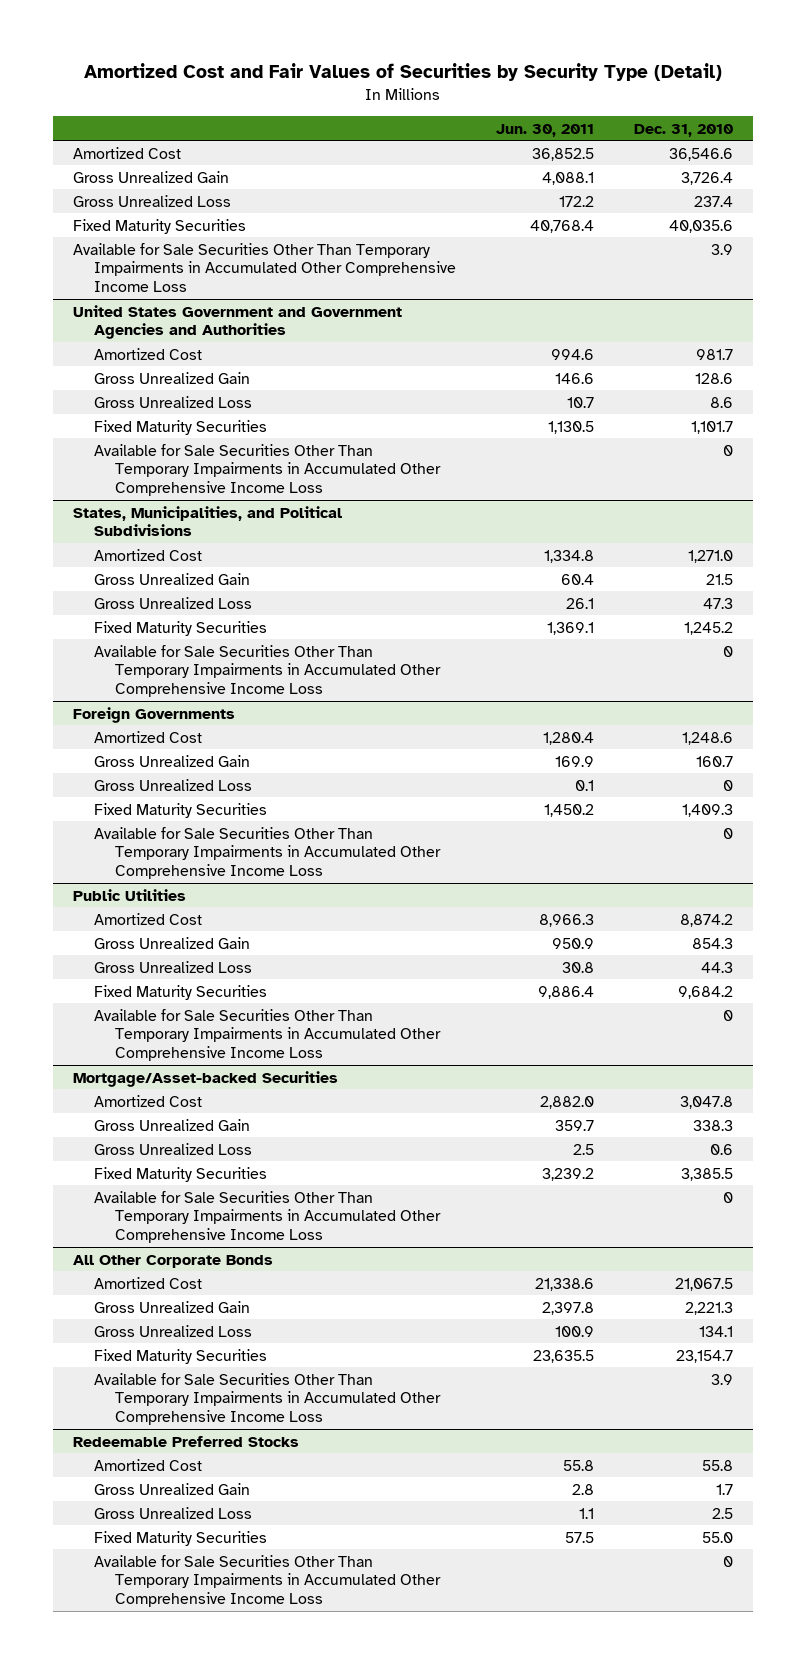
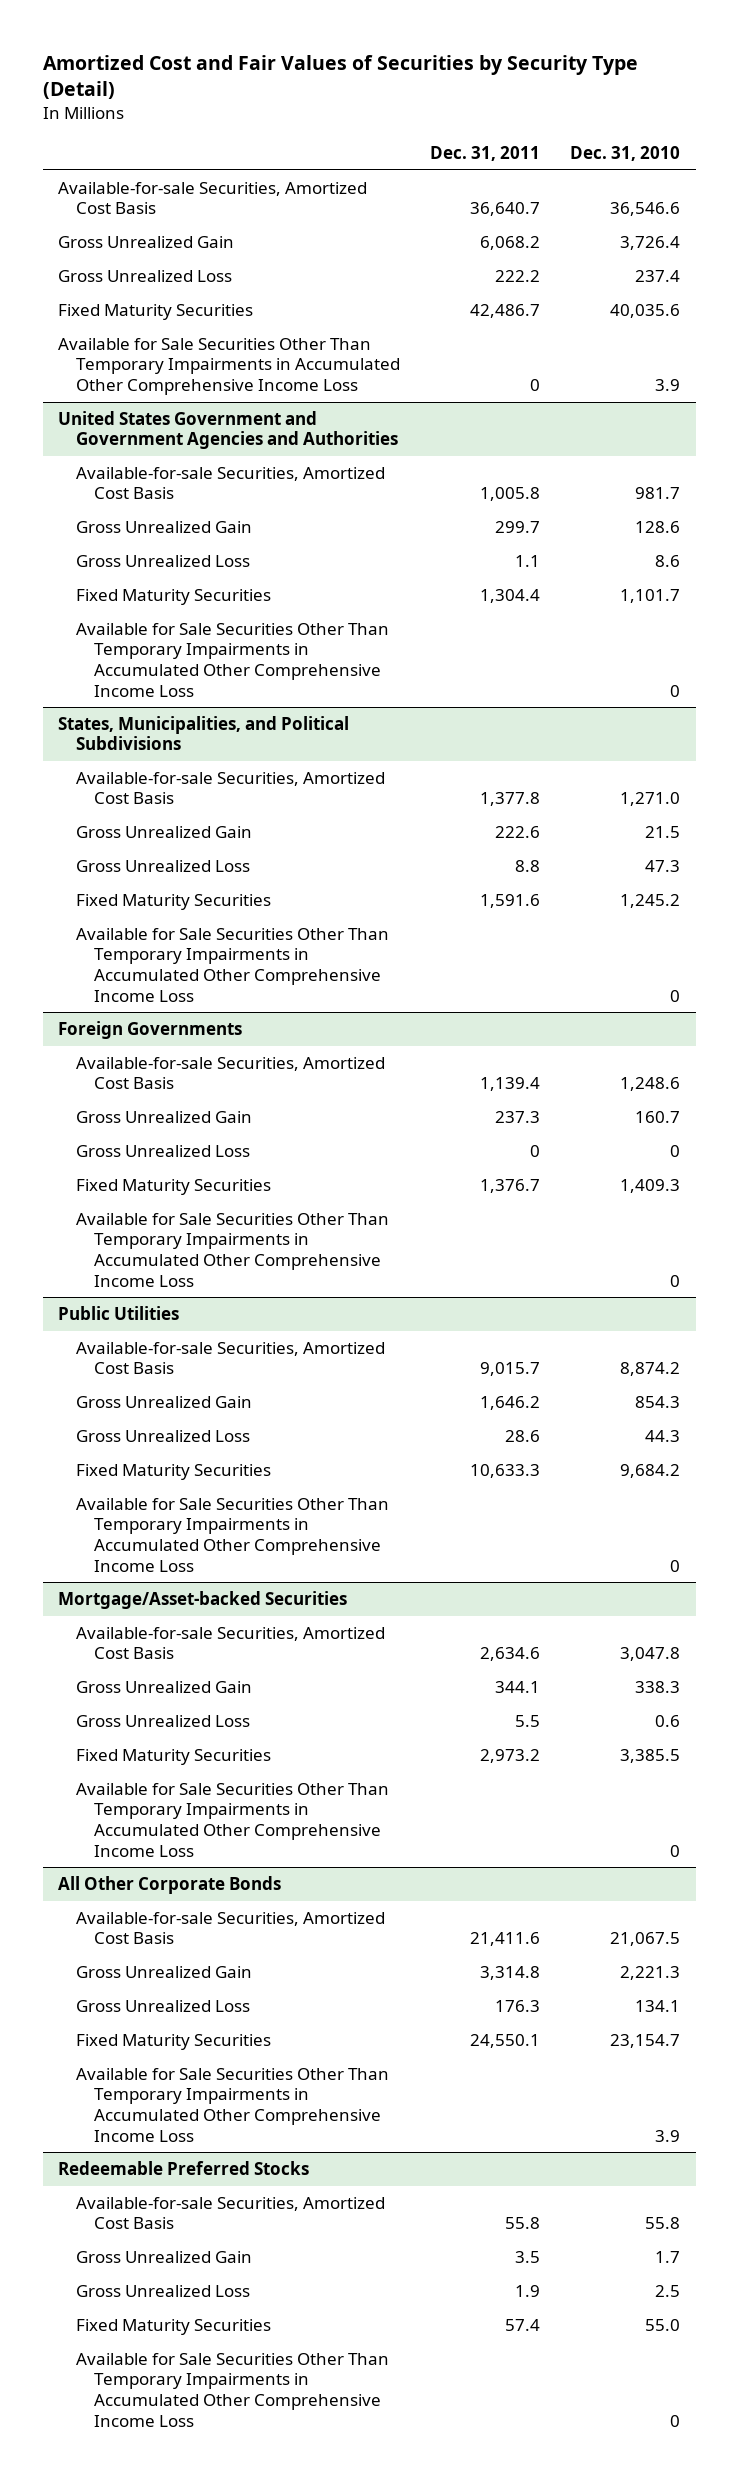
[496,123,595,137] Jun. 30, 2011 -> none
none -> [430,145,541,161] Dec. 31, 2011
[72,146,181,159] Amortized Cost -> [58,181,368,215] Available-for-sale Securities, Amortized Cost Basis
[94,347,203,360] Amortized Cost -> [76,466,386,500] Available-for-sale Securities, Amortized Cost Basis
[94,548,203,561] Amortized Cost -> [76,771,386,805] Available-for-sale Securities, Amortized Cost Basis
[94,730,203,743] Amortized Cost -> [76,1056,386,1090] Available-for-sale Securities, Amortized Cost Basis
[94,912,203,925] Amortized Cost -> [76,1341,386,1375] Available-for-sale Securities, Amortized Cost Basis
[94,1094,203,1107] Amortized Cost -> [76,1626,386,1660] Available-for-sale Securities, Amortized Cost Basis
[94,1276,203,1289] Amortized Cost -> [76,1911,386,1945] Available-for-sale Securities, Amortized Cost Basis
[94,1458,203,1471] Amortized Cost -> [76,2196,386,2230] Available-for-sale Securities, Amortized Cost Basis

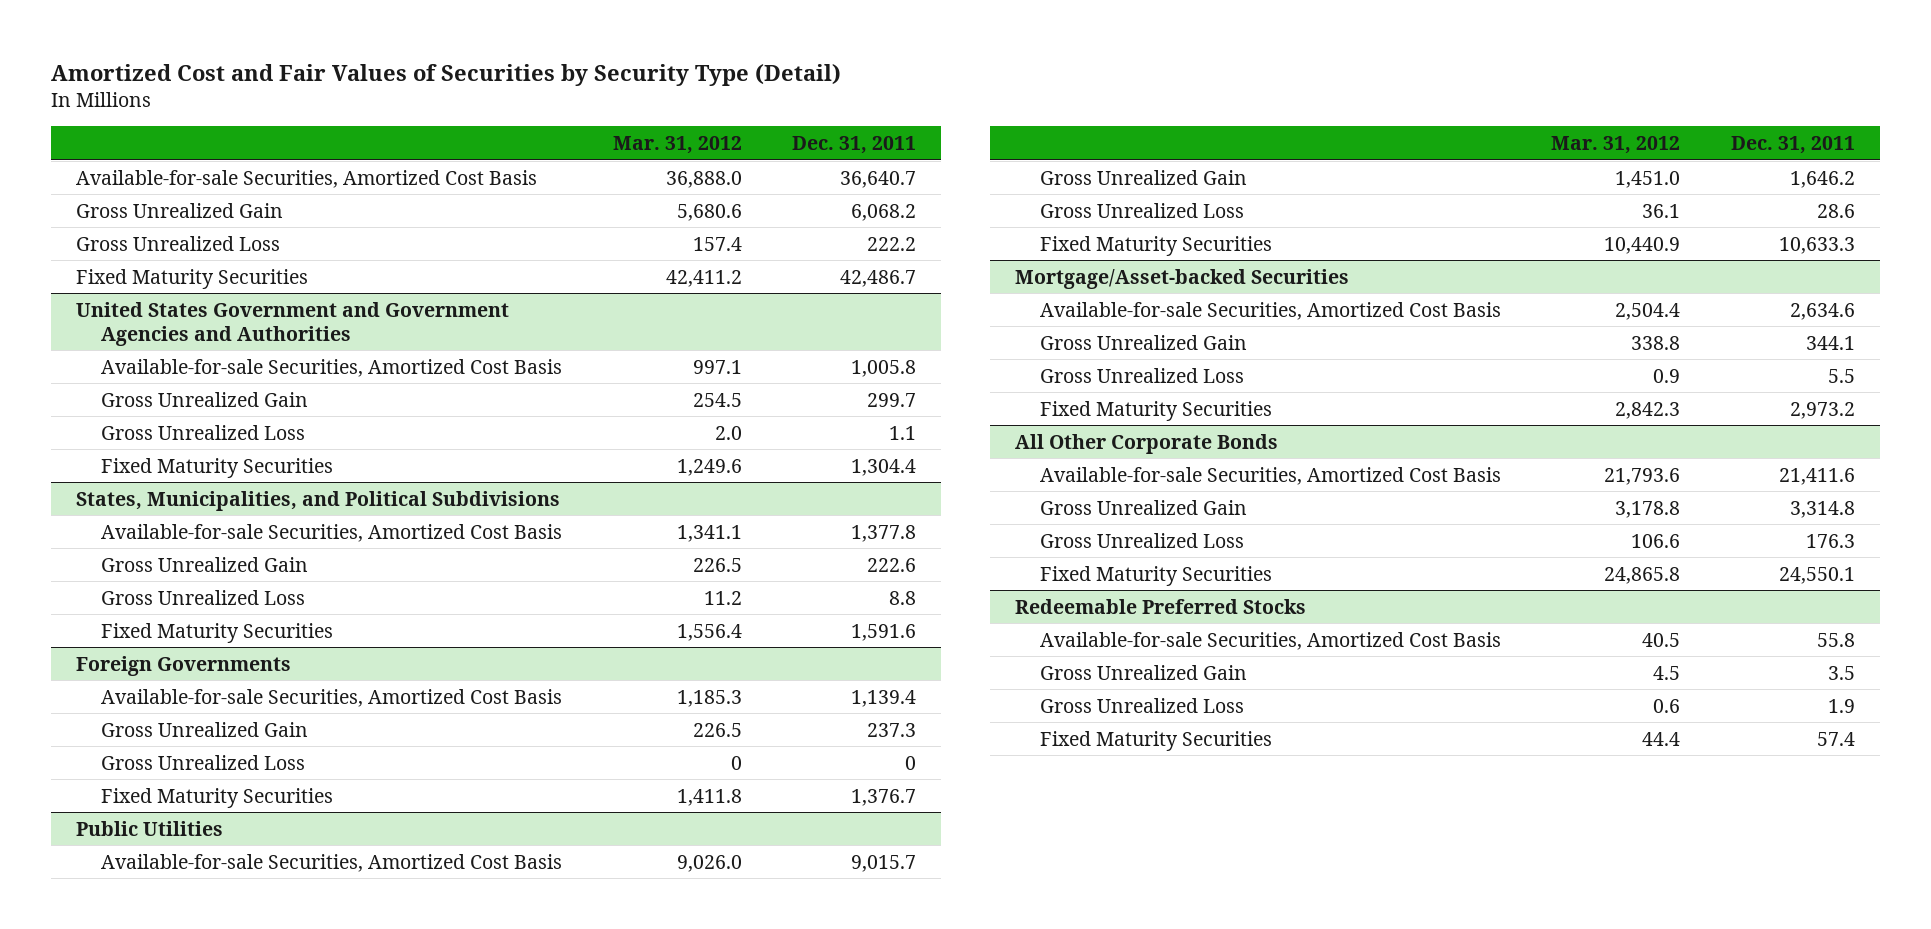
[570,145,681,161] Dec. 31, 2010 -> none
none -> [612,136,742,155] Mar. 31, 2012
[58,337,401,396] Available for Sale Securities Other Than Temporary Impairments in Accumulated Other Comprehensive Income Loss -> none
[76,622,390,697] Available for Sale Securities Other Than Temporary Impairments in Accumulated Other Comprehensive Income Loss -> none
[76,927,390,1002] Available for Sale Securities Other Than Temporary Impairments in Accumulated Other Comprehensive Income Loss -> none
[76,1212,390,1287] Available for Sale Securities Other Than Temporary Impairments in Accumulated Other Comprehensive Income Loss -> none
[76,1497,390,1572] Available for Sale Securities Other Than Temporary Impairments in Accumulated Other Comprehensive Income Loss -> none
[76,1782,390,1857] Available for Sale Securities Other Than Temporary Impairments in Accumulated Other Comprehensive Income Loss -> none
[76,2067,390,2142] Available for Sale Securities Other Than Temporary Impairments in Accumulated Other Comprehensive Income Loss -> none
[76,2352,390,2427] Available for Sale Securities Other Than Temporary Impairments in Accumulated Other Comprehensive Income Loss -> none

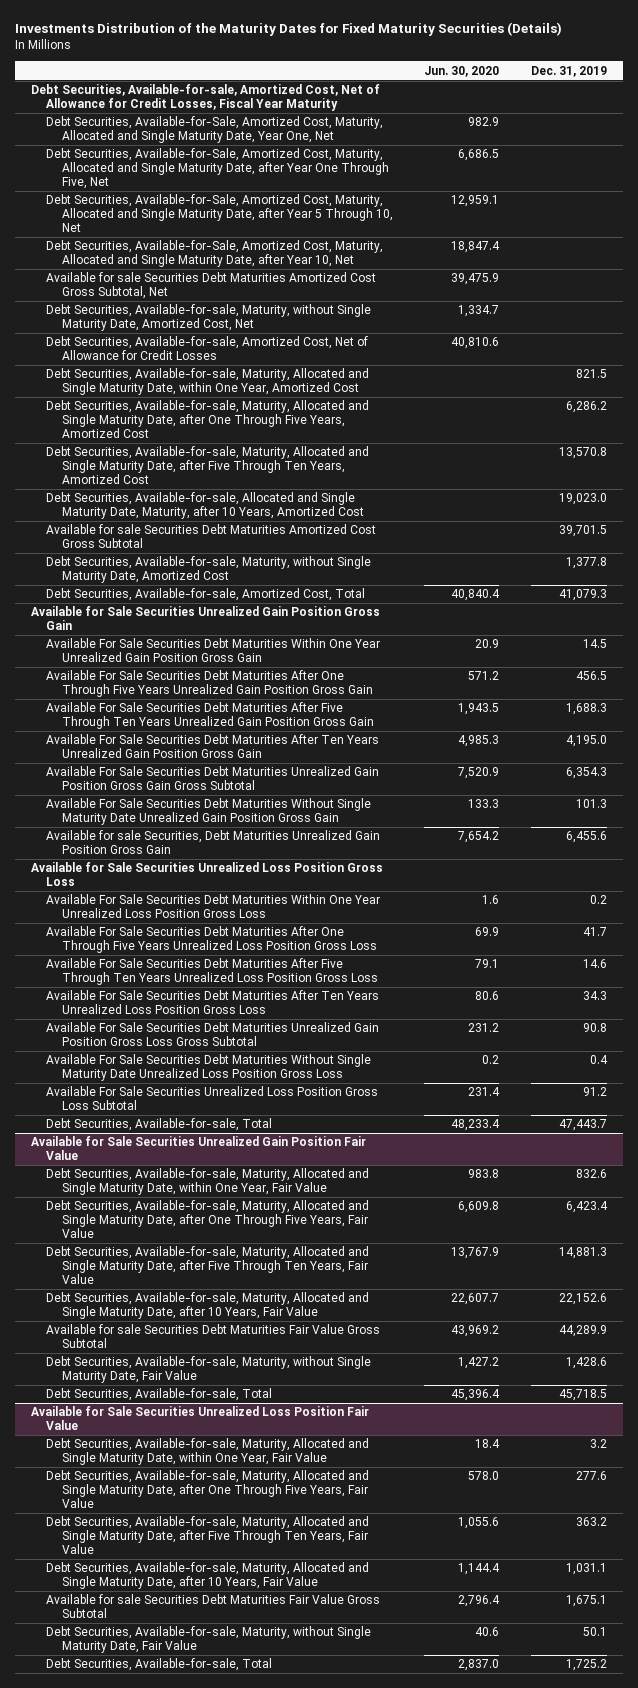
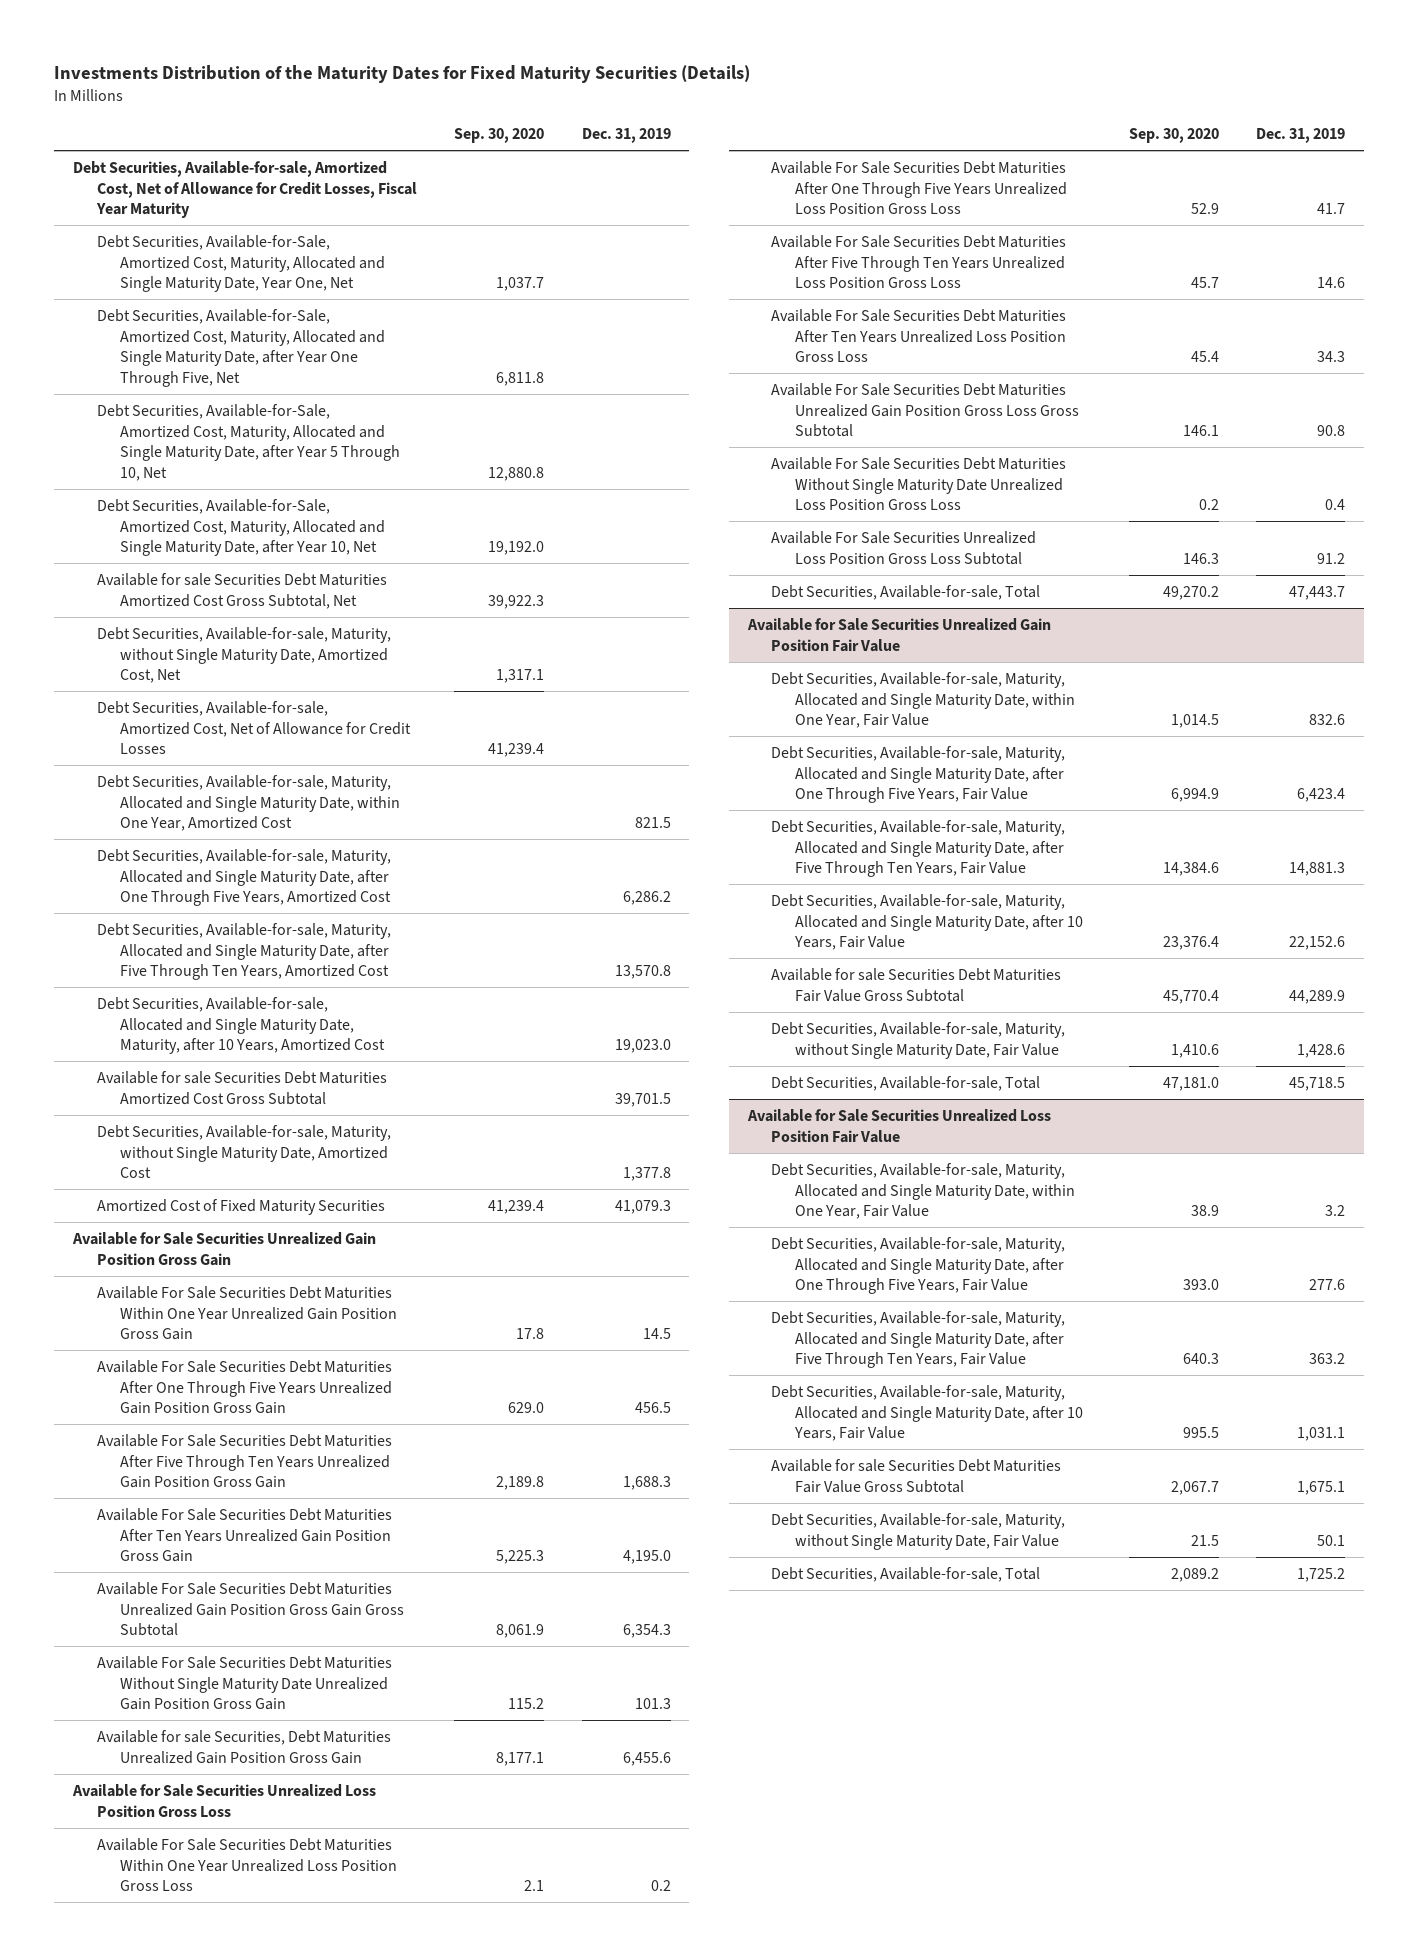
[424,65,500,77] Jun. 30, 2020 -> none
none -> [454,127,545,143] Sep. 30, 2020
[46,588,366,602] Debt Securities, Available-for-sale, Amortized Cost, Total -> [96,1198,385,1215] Amortized Cost of Fixed Maturity Securities

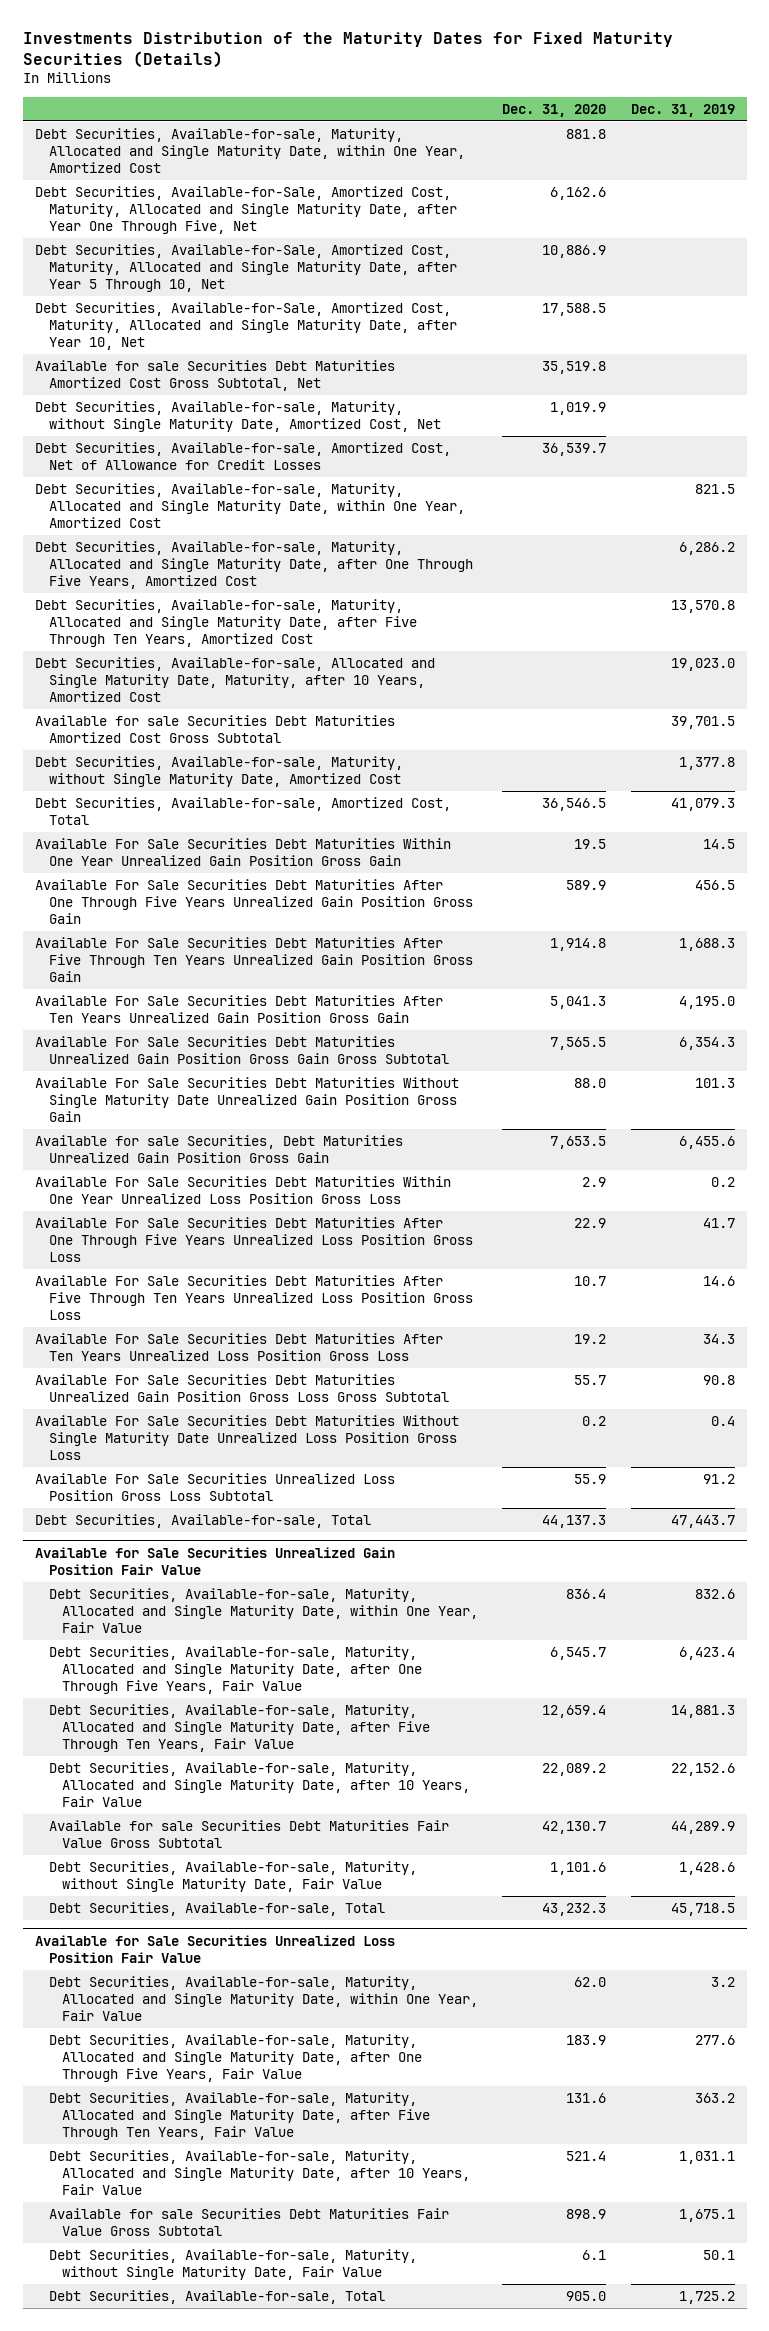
[454,127,545,143] Sep. 30, 2020 -> none
none -> [502,103,607,117] Dec. 31, 2020
[73,160,417,219] Debt Securities, Available-for-sale, Amortized Cost, Net of Allowance for Credit Losses, Fiscal Year Maturity -> none
[96,234,386,293] Debt Securities, Available-for-Sale, Amortized Cost, Maturity, Allocated and Single Maturity Date, Year One, Net -> [34,127,465,174] Debt Securities, Available-for-sale, Maturity, Allocated and Single Maturity Date, within One Year, Amortized Cost
[72,1231,377,1266] Available for Sale Securities Unrealized Gain Position Gross Gain -> none
[96,1198,385,1215] Amortized Cost of Fixed Maturity Securities -> [34,796,451,826] Debt Securities, Available-for-sale, Amortized Cost, Total
[72,1783,377,1817] Available for Sale Securities Unrealized Loss Position Gross Loss -> none

